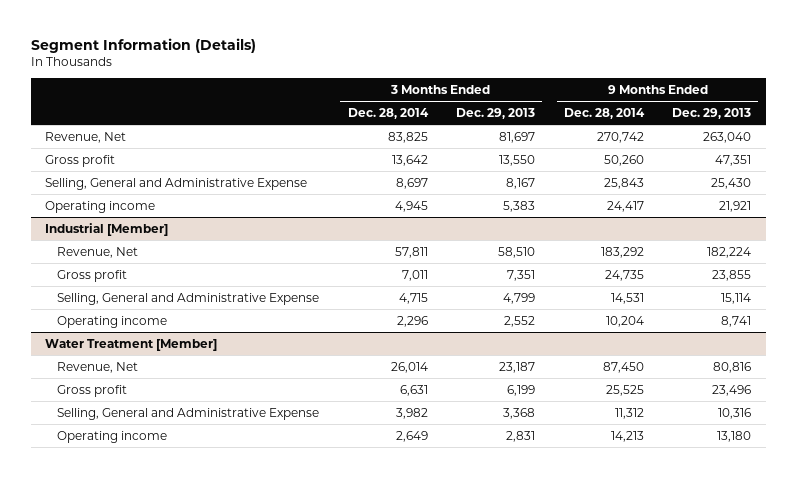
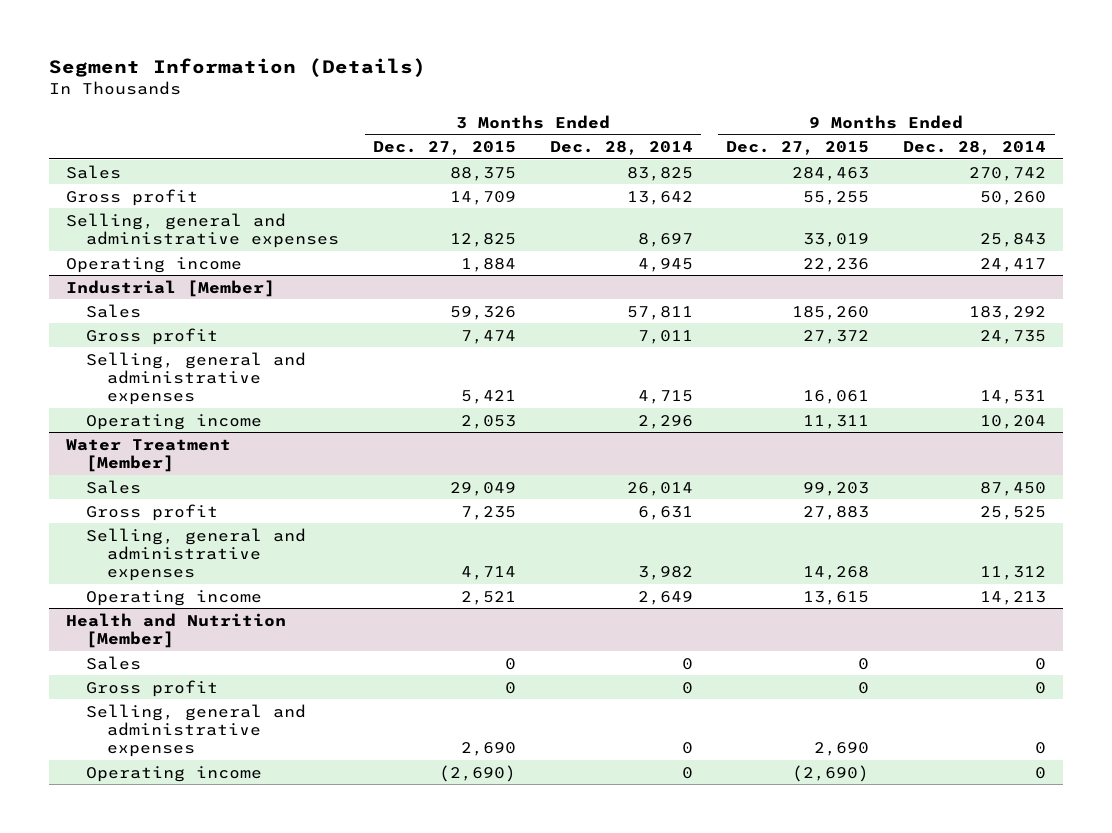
[456,107,536,119] Dec. 29, 2013 -> none
[672,107,752,119] Dec. 29, 2013 -> none
none -> [373,140,517,155] Dec. 27, 2015
none -> [726,140,870,155] Dec. 27, 2015
[45,131,127,143] Revenue, Net -> [65,164,121,179] Sales
[45,177,308,190] Selling, General and Administrative Expense -> [65,212,340,248] Selling, general and administrative expenses
[57,246,139,258] Revenue, Net -> [86,303,142,318] Sales
[57,292,320,305] Selling, General and Administrative Expense -> [86,351,307,406] Selling, general and administrative expenses
[57,361,139,373] Revenue, Net -> [86,479,142,494] Sales
[57,407,320,420] Selling, General and Administrative Expense -> [86,527,307,582] Selling, general and administrative expenses
none -> [65,612,286,648] Health and Nutrition [Member]
none -> [86,655,142,670] Sales
none -> [86,679,219,697] Gross profit
none -> [86,703,307,758] Selling, general and administrative expenses
none -> [86,765,263,782] Operating income

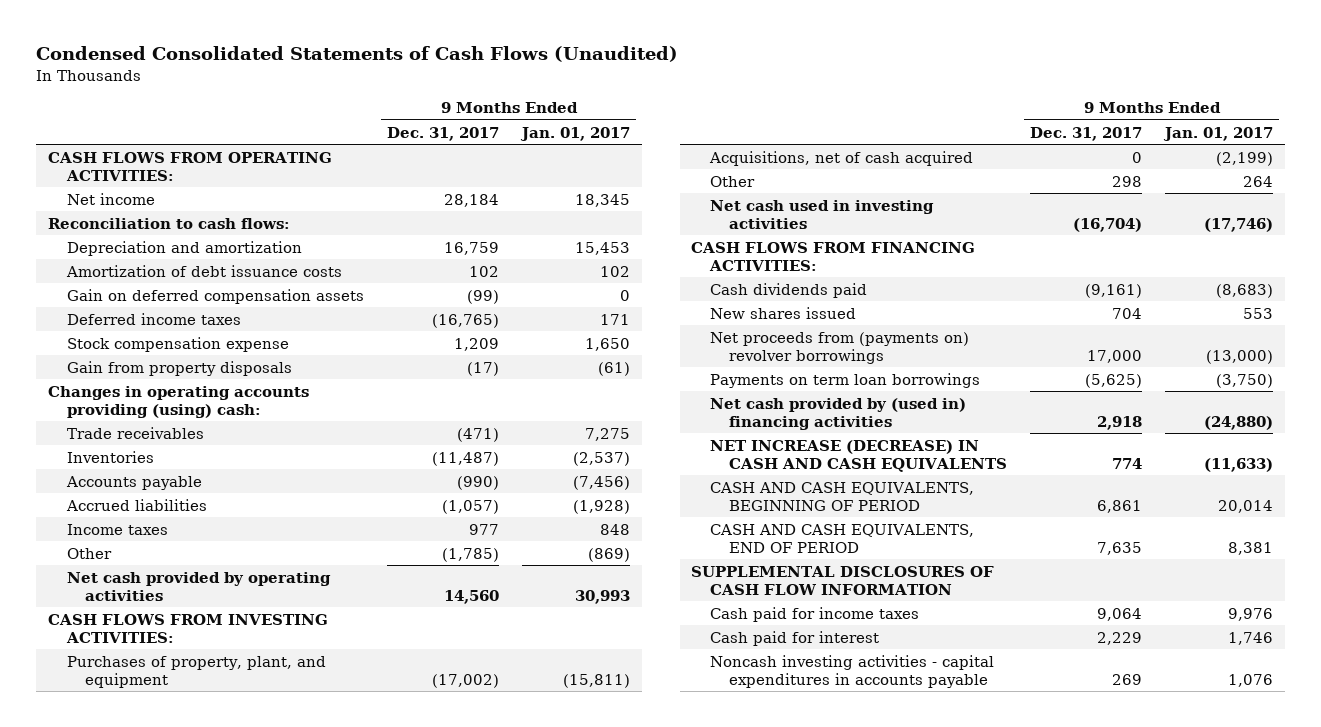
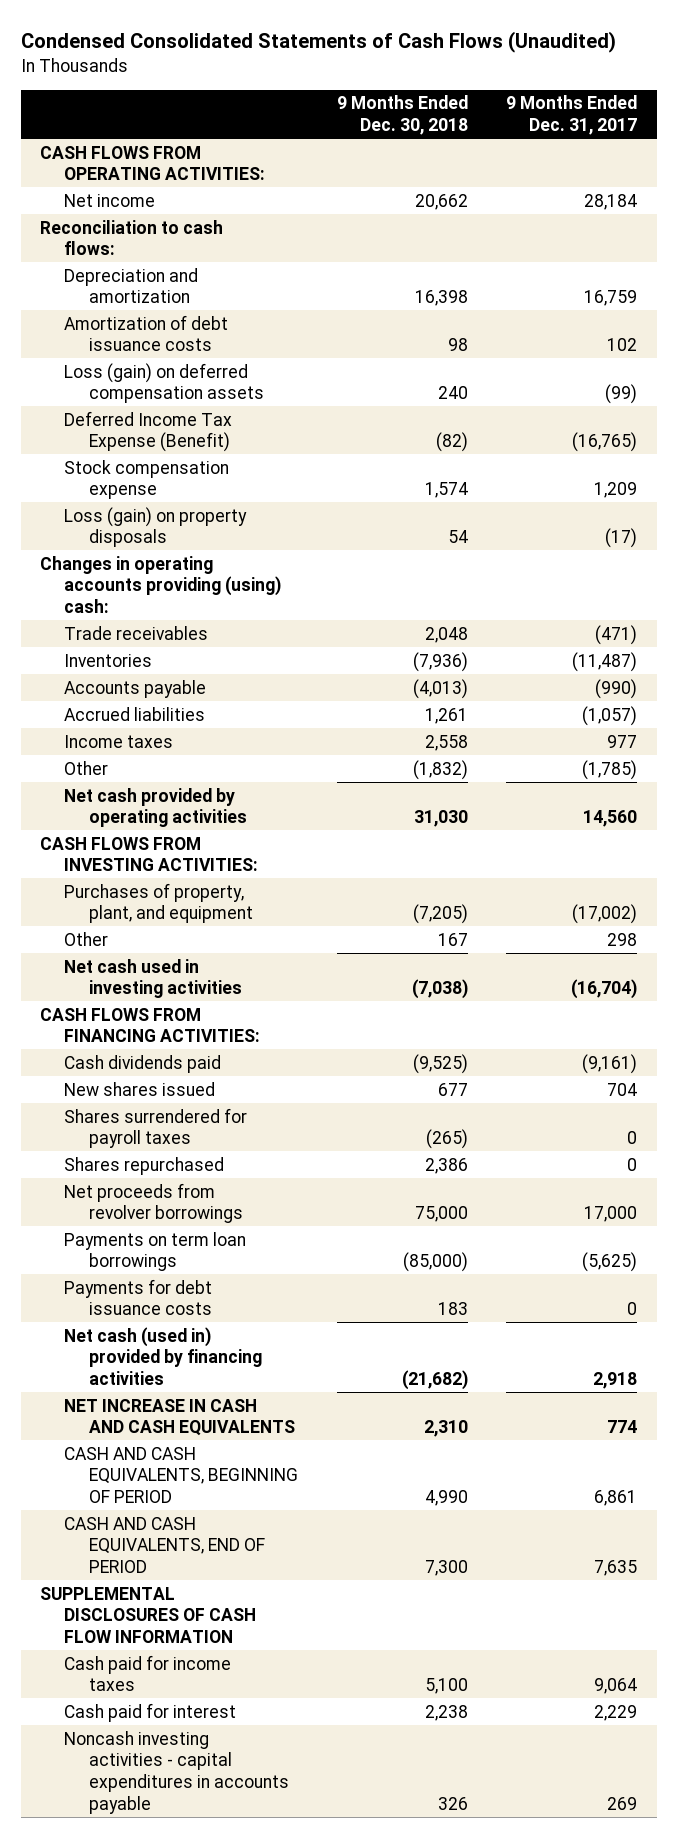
[520,126,631,141] Jan. 01, 2017 -> none
none -> [336,95,468,135] 9 Months Ended Dec. 30, 2018
[66,288,364,304] Gain on deferred compensation assets -> [64,362,264,404] Loss (gain) on deferred compensation assets
[66,312,241,325] Deferred income taxes -> [64,410,233,453] Deferred Income Tax Expense (Benefit)
[66,360,292,376] Gain from property disposals -> [64,506,248,548] Loss (gain) on property disposals
[709,150,974,166] Acquisitions, net of cash acquired -> none
none -> [64,1107,248,1149] Shares surrendered for payroll taxes
none -> [64,1156,225,1175] Shares repurchased
[710,331,970,364] Net proceeds from (payments on) revolver borrowings -> [64,1182,243,1224] Net proceeds from revolver borrowings
none -> [64,1278,213,1316] Payments for debt issuance costs
[710,397,967,430] Net cash provided by (used in) financing activities -> [64,1326,262,1386] Net cash (used in) provided by financing activities
[710,439,1007,472] NET INCREASE (DECREASE) IN CASH AND CASH EQUIVALENTS -> [64,1398,295,1437] NET INCREASE IN CASH AND CASH EQUIVALENTS

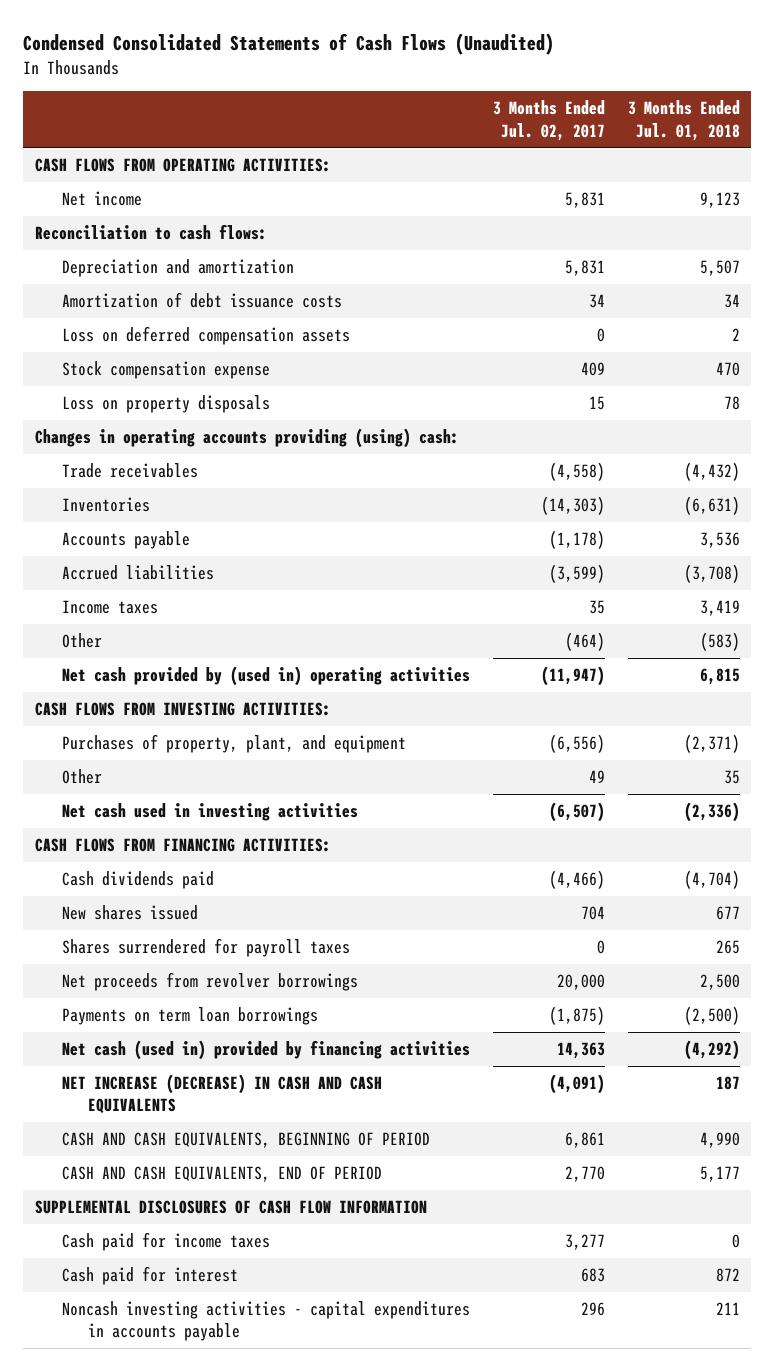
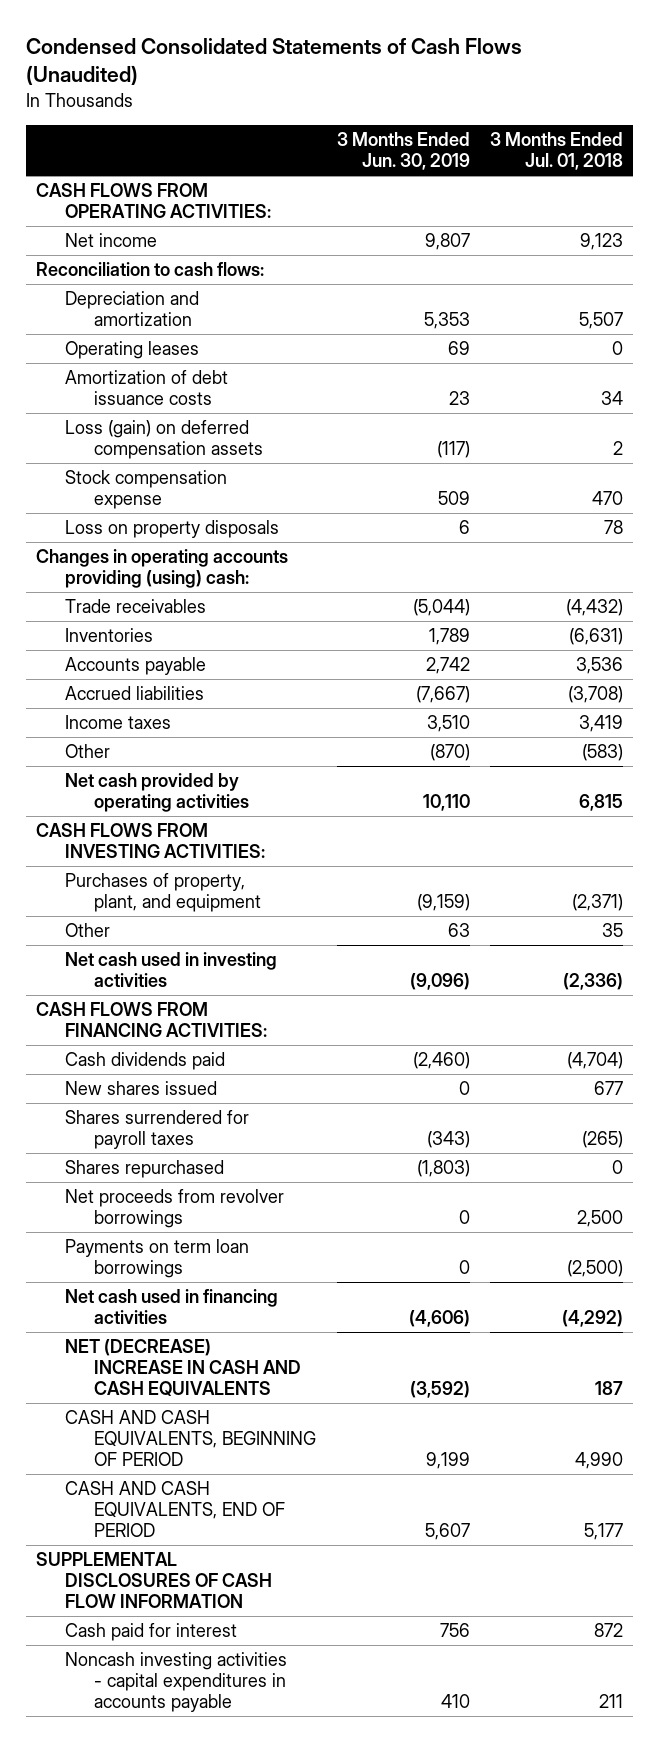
[492,100,605,141] 3 Months Ended Jul. 02, 2017 -> none
none -> [336,132,470,171] 3 Months Ended Jun. 30, 2019
none -> [65,341,200,360] Operating leases
[61,326,350,346] Loss on deferred compensation assets -> [65,420,264,460] Loss (gain) on deferred compensation assets
[61,666,470,687] Net cash provided by (used in) operating activities -> [65,773,250,813] Net cash provided by operating activities
[715,940,740,955] 265 -> [582,1131,624,1149] (265)
none -> [65,1160,225,1179] Shares repurchased
[61,1040,470,1061] Net cash (used in) provided by financing activities -> [65,1289,279,1325] Net cash used in financing activities
[61,1074,382,1115] NET INCREASE (DECREASE) IN CASH AND CASH EQUIVALENTS -> [65,1339,302,1397] NET (DECREASE) INCREASE IN CASH AND CASH EQUIVALENTS
[61,1232,270,1252] Cash paid for income taxes -> none

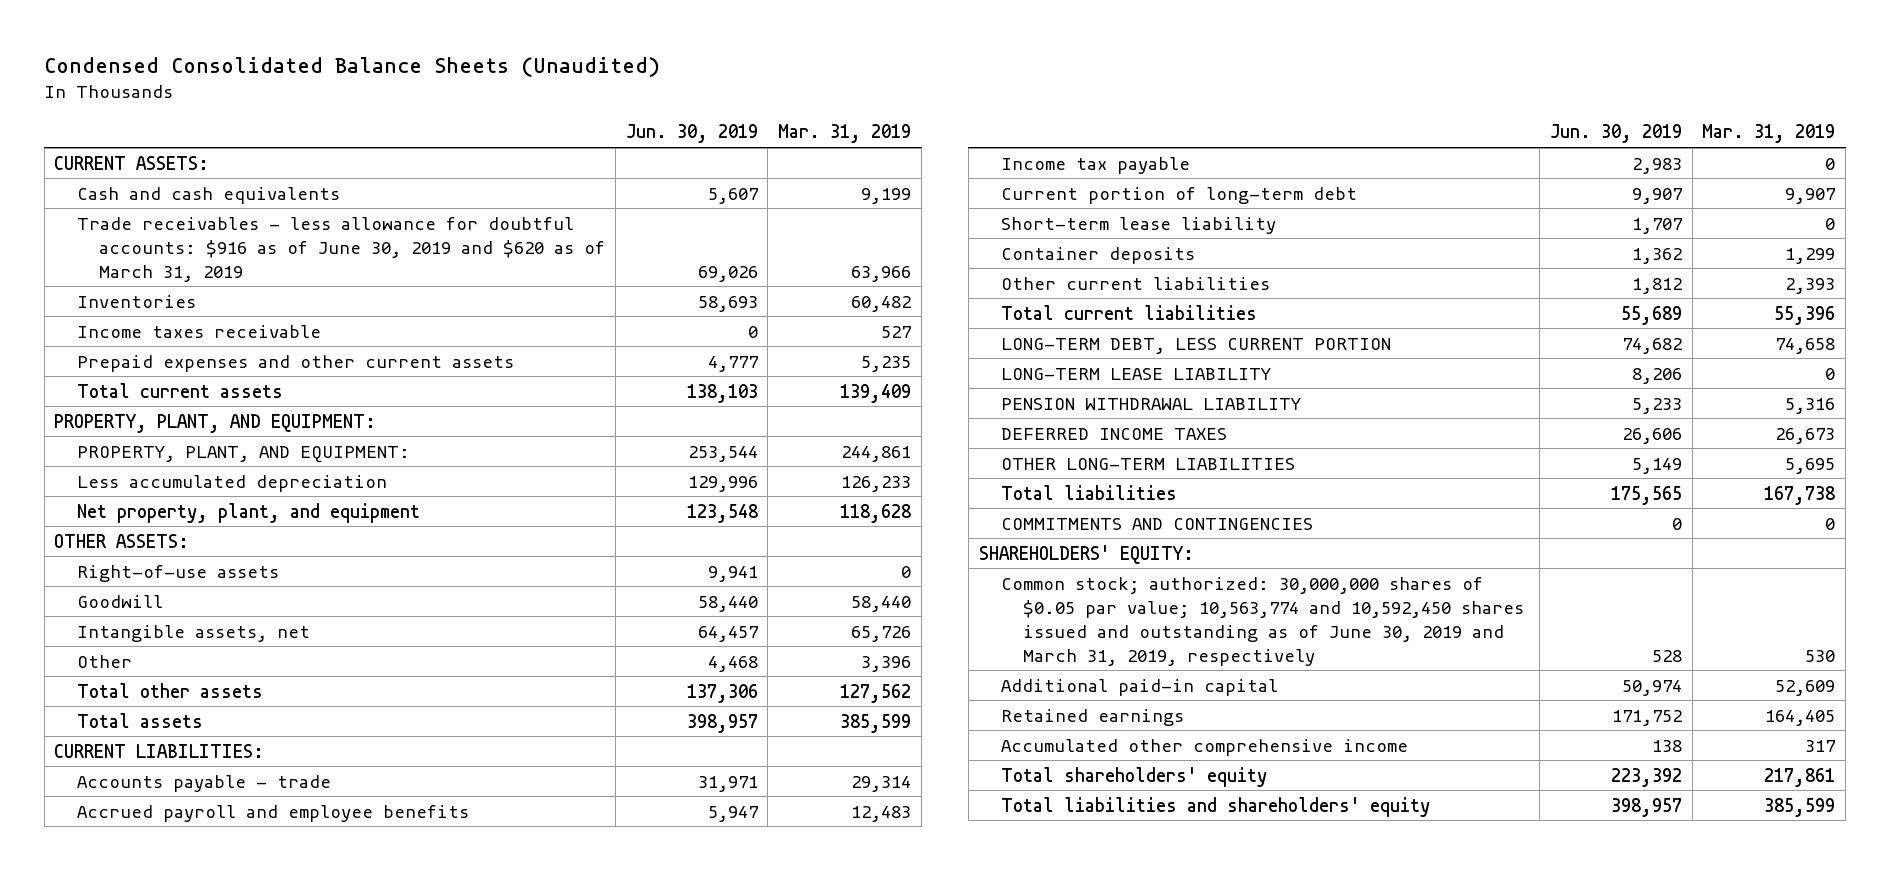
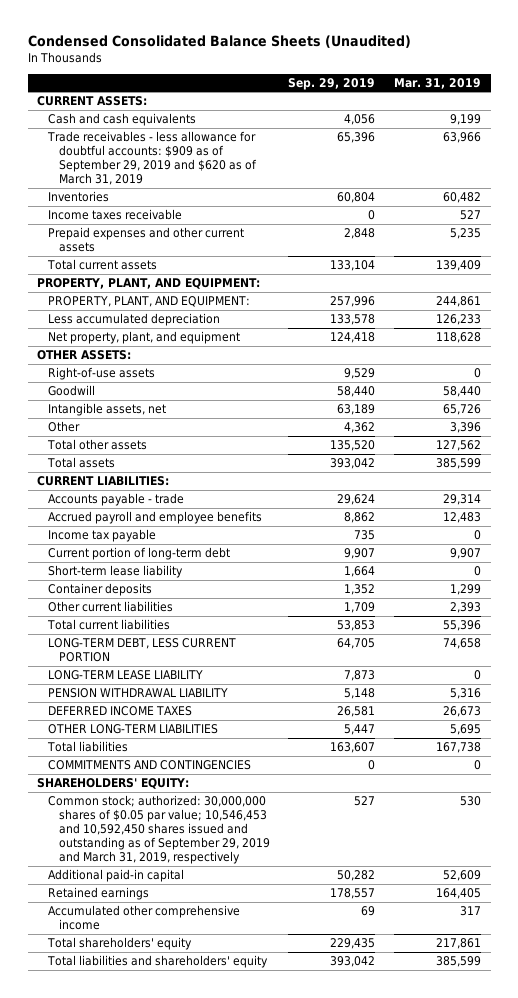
[625,124,758,144] Jun. 30, 2019 -> none
none -> [288,78,376,91] Sep. 29, 2019
[76,216,605,282] Trade receivables - less allowance for doubtful accounts: $916 as of June 30, 2019 and $620 as of March 31, 2019 -> [46,131,257,186] Trade receivables - less allowance for doubtful accounts: $909 as of September 29, 2019 and $620 as of March 31, 2019
[1000,576,1524,666] Common stock; authorized: 30,000,000 shares of $0.05 par value; 10,563,774 and 10,592,450 shares issued and outstanding as of June 30, 2019 and March 31, 2019, respectively -> [47,795,270,865] Common stock; authorized: 30,000,000 shares of $0.05 par value; 10,546,453 and 10,592,450 shares issued and outstanding as of September 29, 2019 and March 31, 2019, respectively

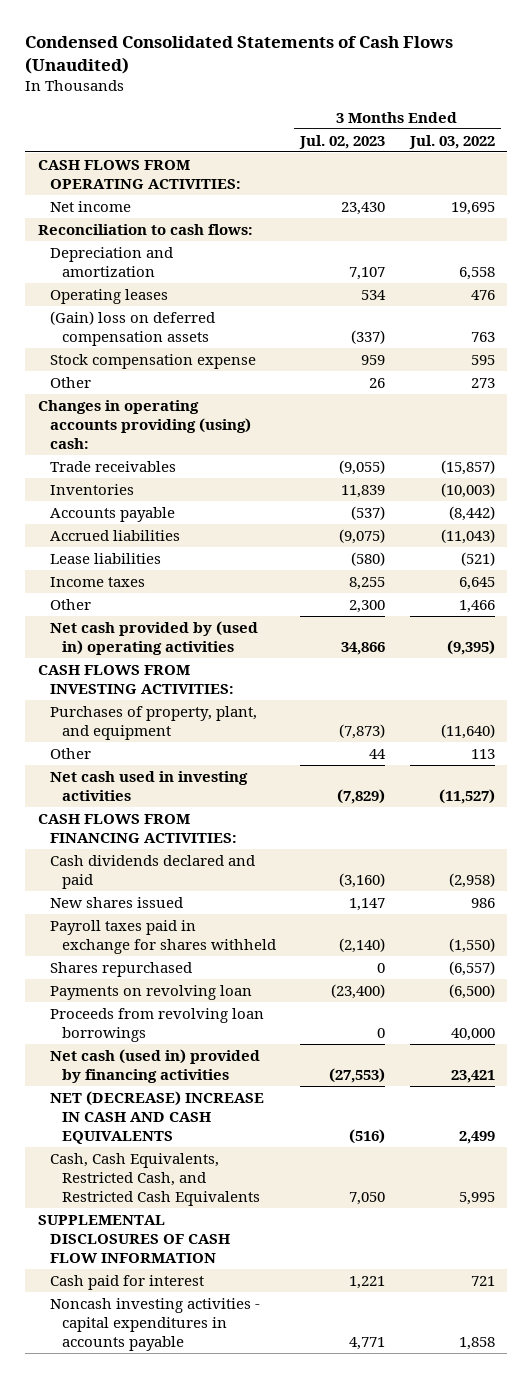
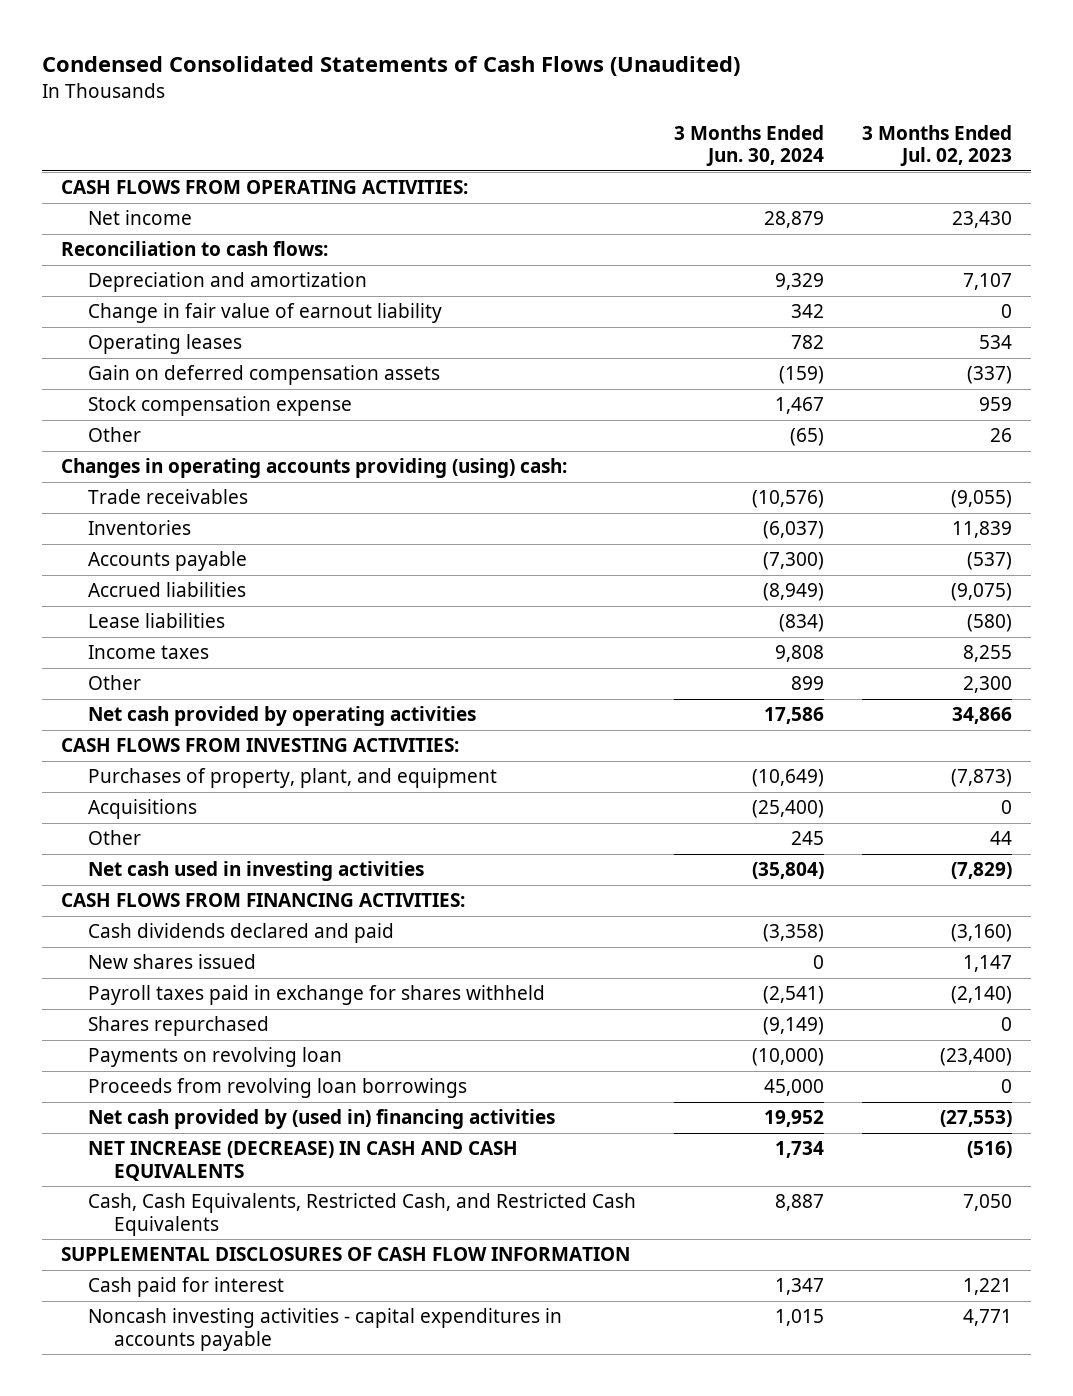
[408,134,495,149] Jul. 03, 2022 -> none
none -> [673,124,824,167] 3 Months Ended Jun. 30, 2024
none -> [87,303,442,324] Change in fair value of earnout liability
[49,310,215,346] (Gain) loss on deferred compensation assets -> [87,365,440,386] Gain on deferred compensation assets
[49,620,258,655] Net cash provided by (used in) operating activities -> [87,706,476,727] Net cash provided by operating activities
none -> [87,799,197,820] Acquisitions
[49,1048,260,1083] Net cash (used in) provided by financing activities -> [87,1109,555,1130] Net cash provided by (used in) financing activities
[49,1090,264,1144] NET (DECREASE) INCREASE IN CASH AND CASH EQUIVALENTS -> [87,1141,518,1181] NET INCREASE (DECREASE) IN CASH AND CASH EQUIVALENTS

